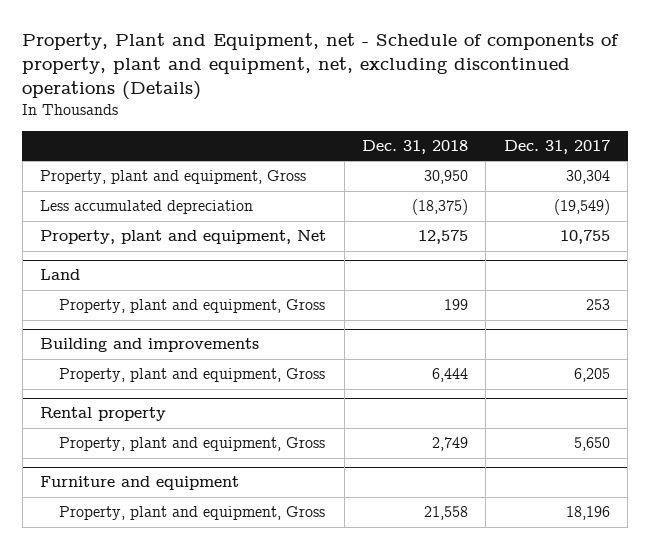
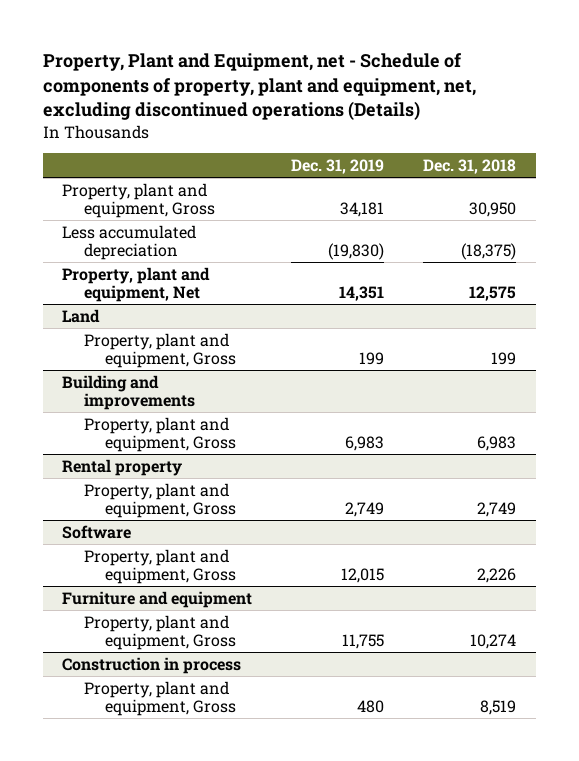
[503,139,610,154] Dec. 31, 2017 -> none
none -> [291,159,385,175] Dec. 31, 2019
[431,368,468,383] 6,444 -> [477,435,517,451] 6,983
none -> [62,524,132,539] Software
none -> [83,548,237,584] Property, plant and equipment, Gross
[423,506,468,521] 21,558 -> [470,633,517,649] 10,274
none -> [62,656,242,674] Construction in process
none -> [83,680,237,716] Property, plant and equipment, Gross

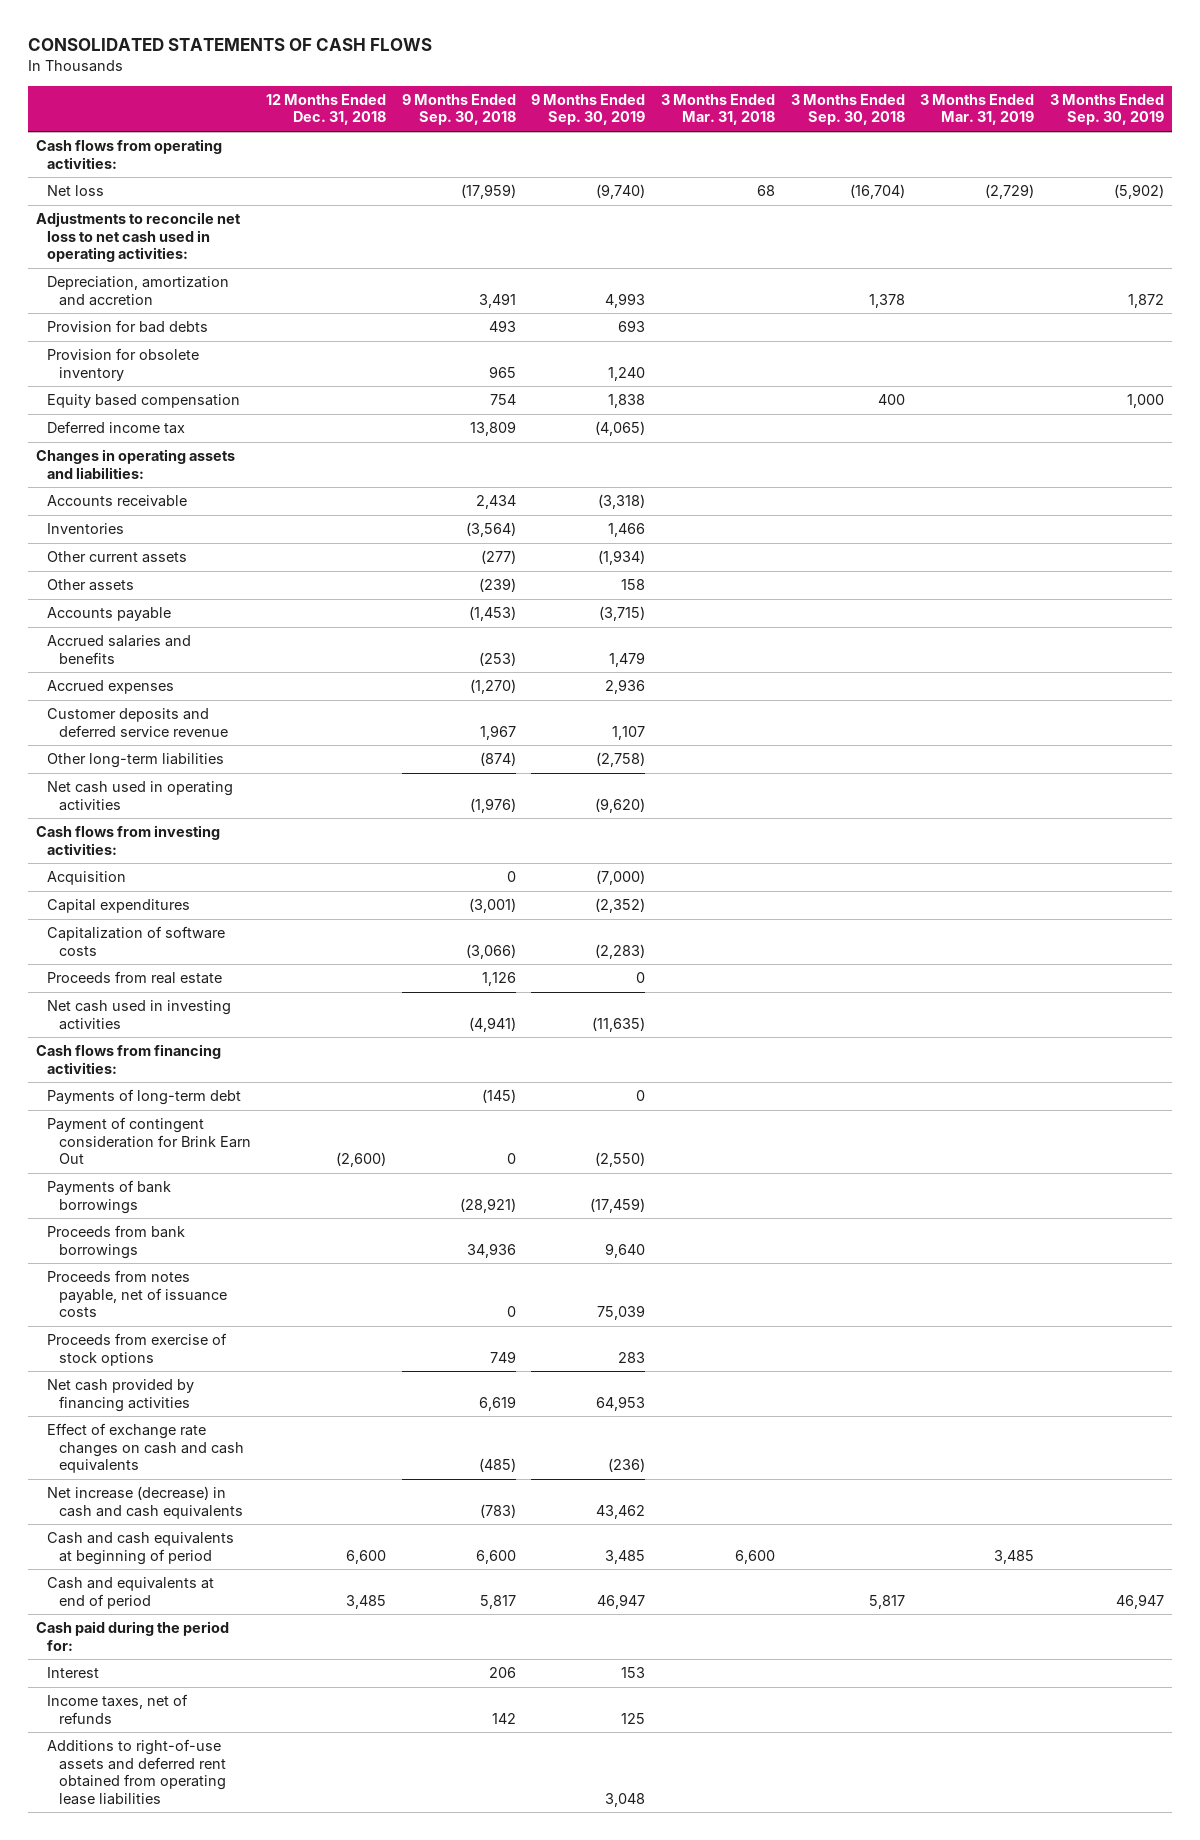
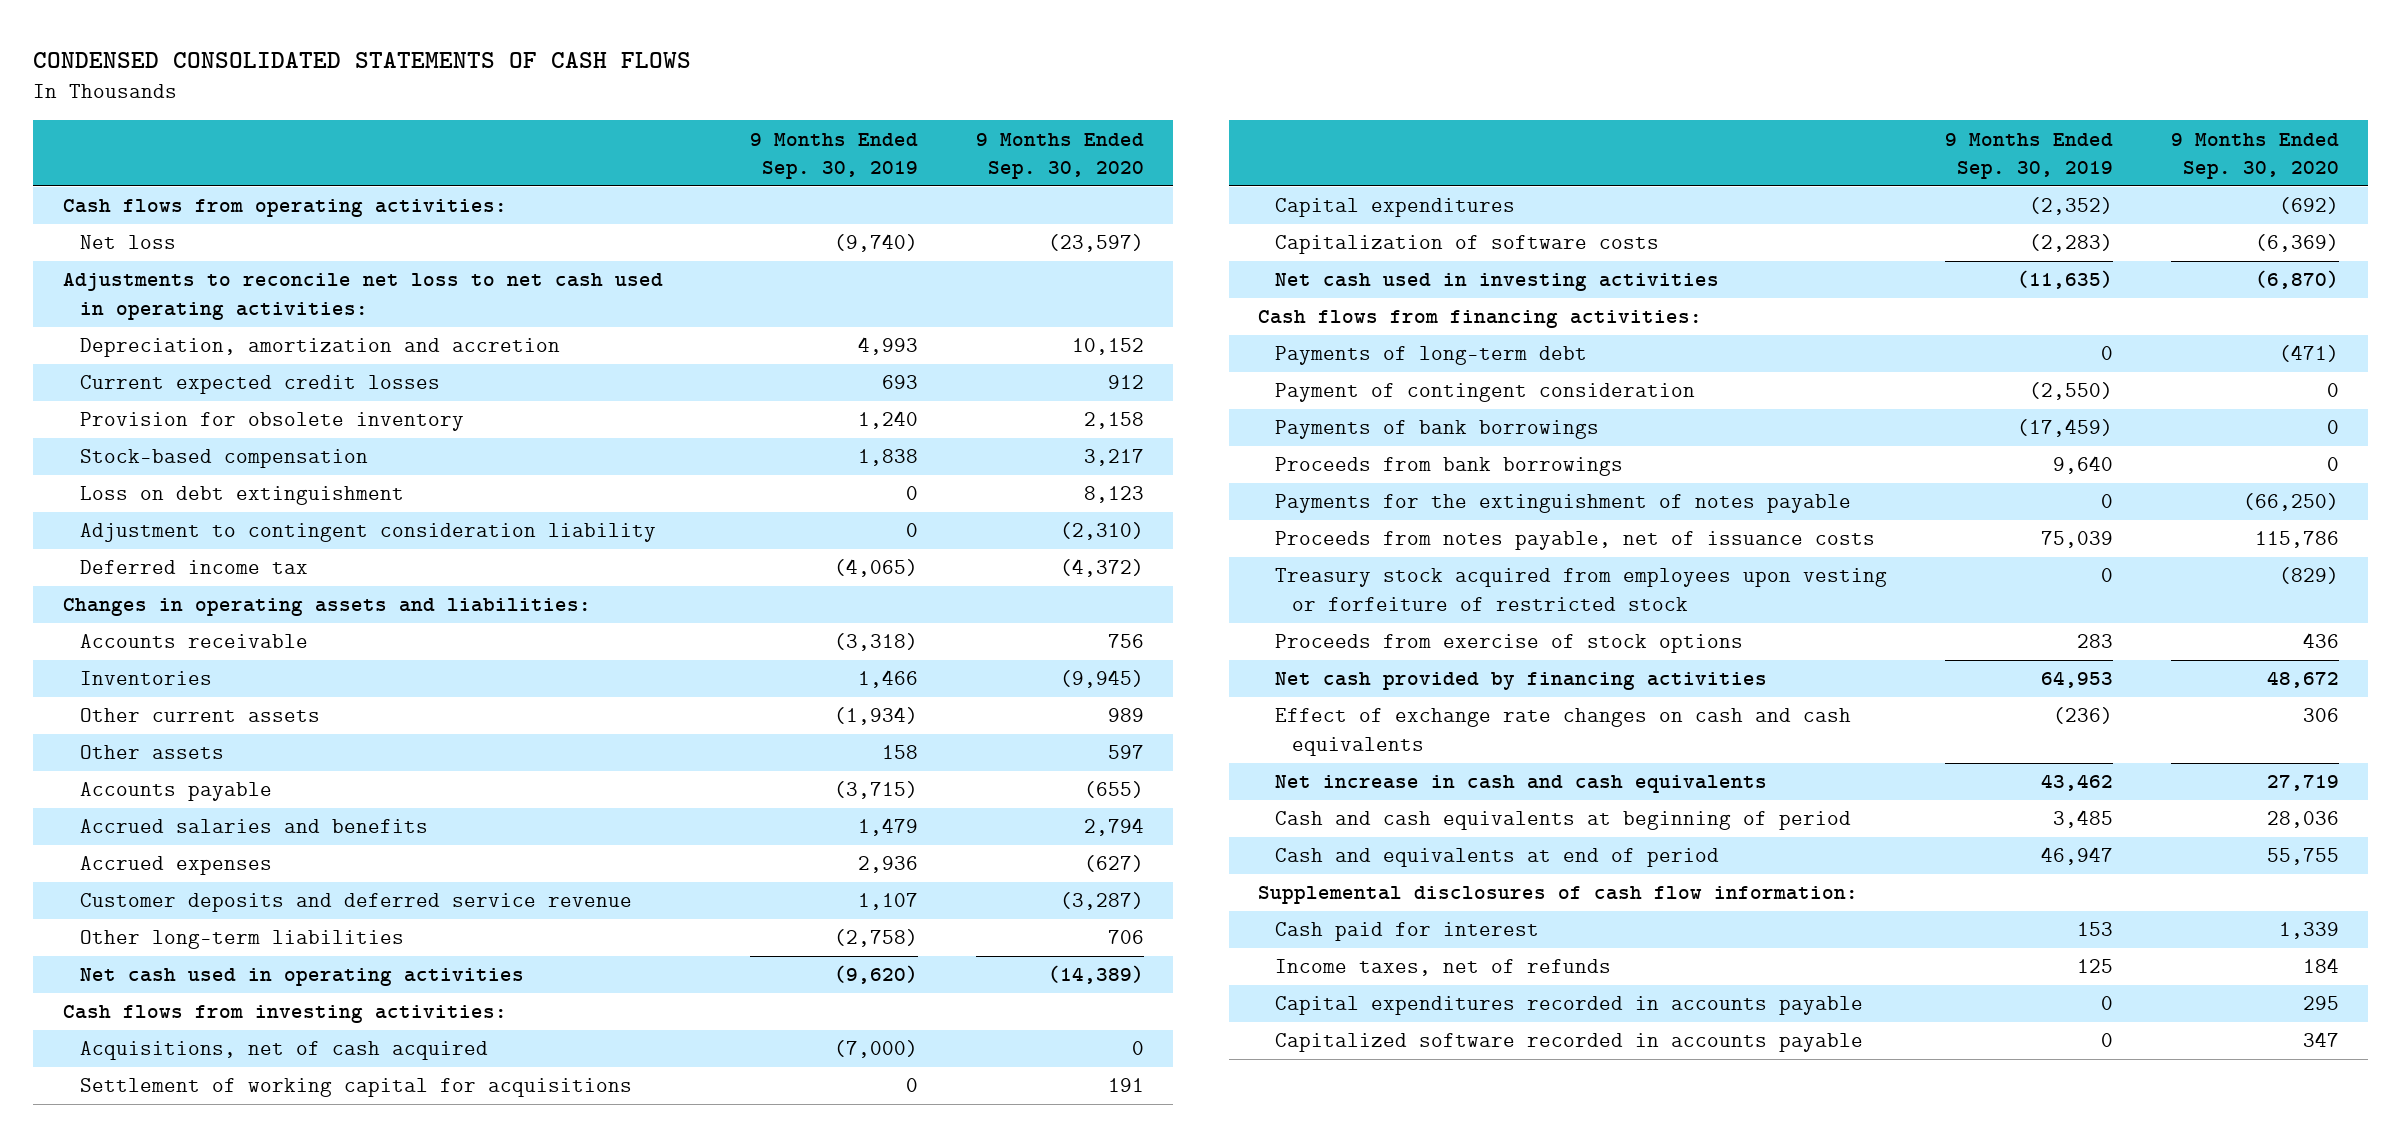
[28,38,433,52] CONSOLIDATED STATEMENTS OF CASH FLOWS -> [33,51,692,68] CONDENSED CONSOLIDATED STATEMENTS OF CASH FLOWS
[266,94,387,126] 12 Months Ended Dec. 31, 2018 -> none
[401,94,516,126] 9 Months Ended Sep. 30, 2018 -> none
[661,94,776,126] 3 Months Ended Mar. 31, 2018 -> none
[790,94,905,126] 3 Months Ended Sep. 30, 2018 -> none
[920,94,1035,126] 3 Months Ended Mar. 31, 2019 -> none
[1049,94,1164,126] 3 Months Ended Sep. 30, 2019 -> none
none -> [976,132,1145,179] 9 Months Ended Sep. 30, 2020
[47,320,209,334] Provision for bad debts -> [79,375,440,395] Current expected credit losses
[47,394,241,409] Equity based compensation -> [79,449,368,469] Stock-based compensation
none -> [79,486,404,506] Loss on debt extinguishment
none -> [79,523,656,543] Adjustment to contingent consideration liability
[47,871,127,886] Acquisition -> [79,1041,488,1061] Acquisitions, net of cash acquired
none -> [79,1078,632,1098] Settlement of working capital for acquisitions
[47,971,223,985] Proceeds from real estate -> none
[47,1117,251,1165] Payment of contingent consideration for Brink Earn Out -> [1274,383,1695,403] Payment of contingent consideration
none -> [1274,494,1851,514] Payments for the extinguishment of notes payable
none -> [1274,568,1887,611] Treasury stock acquired from employees upon vesting or forfeiture of restricted stock
[47,1486,243,1519] Net increase (decrease) in cash and cash equivalents -> [1274,775,1767,794] Net increase in cash and cash equivalents
[36,1621,230,1651] Cash paid during the period for: -> none
none -> [1257,886,1858,905] Supplemental disclosures of cash flow information:
[47,1667,100,1679] Interest -> [1274,922,1539,942] Cash paid for interest
[47,1739,226,1805] Additions to right-of-use assets and deferred rent obtained from operating lease liabilities -> none
none -> [1274,996,1863,1016] Capital expenditures recorded in accounts payable
none -> [1274,1033,1863,1053] Capitalized software recorded in accounts payable

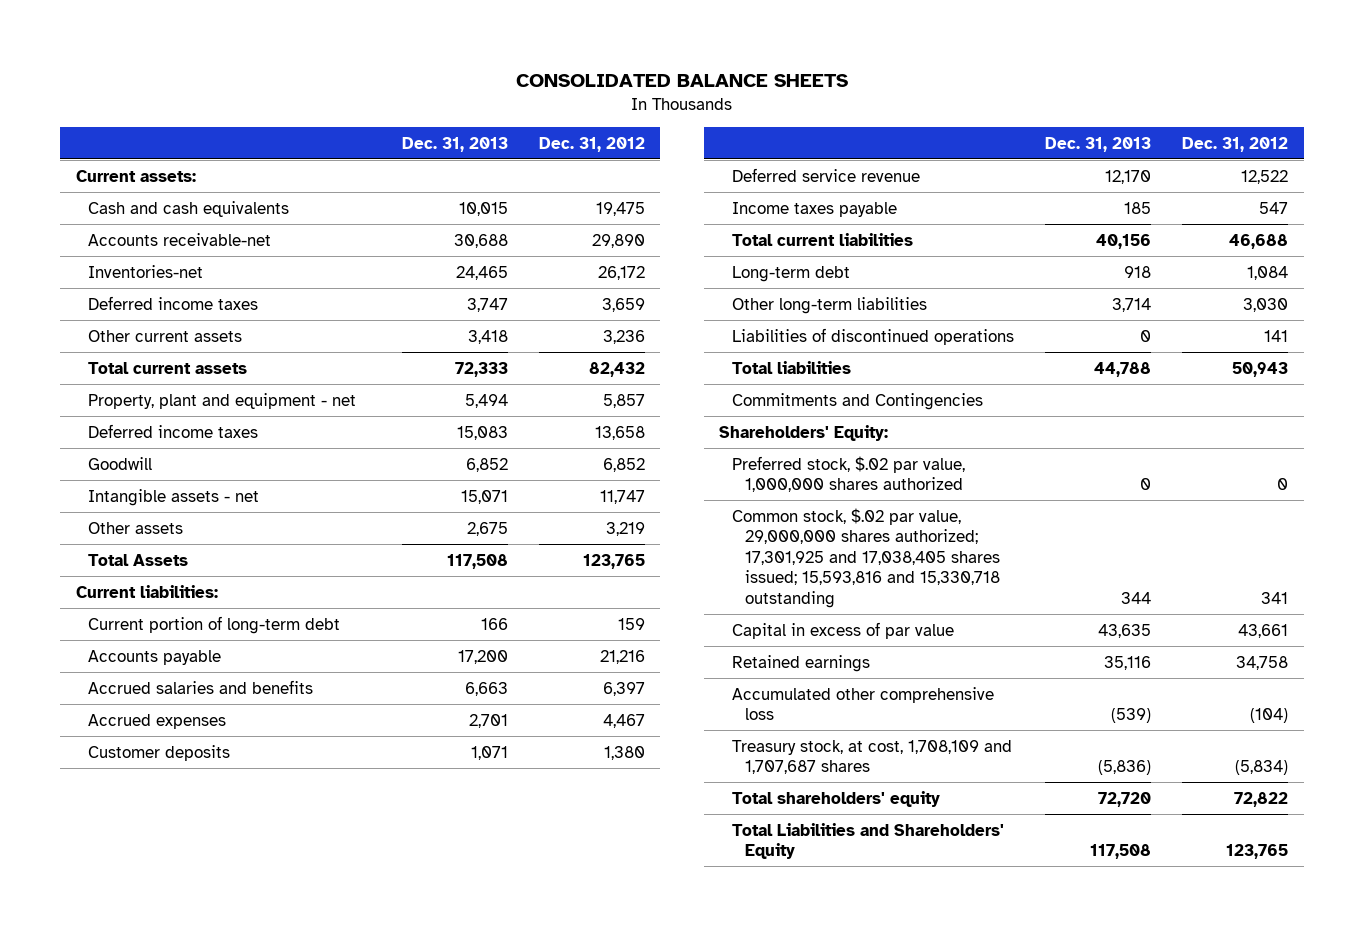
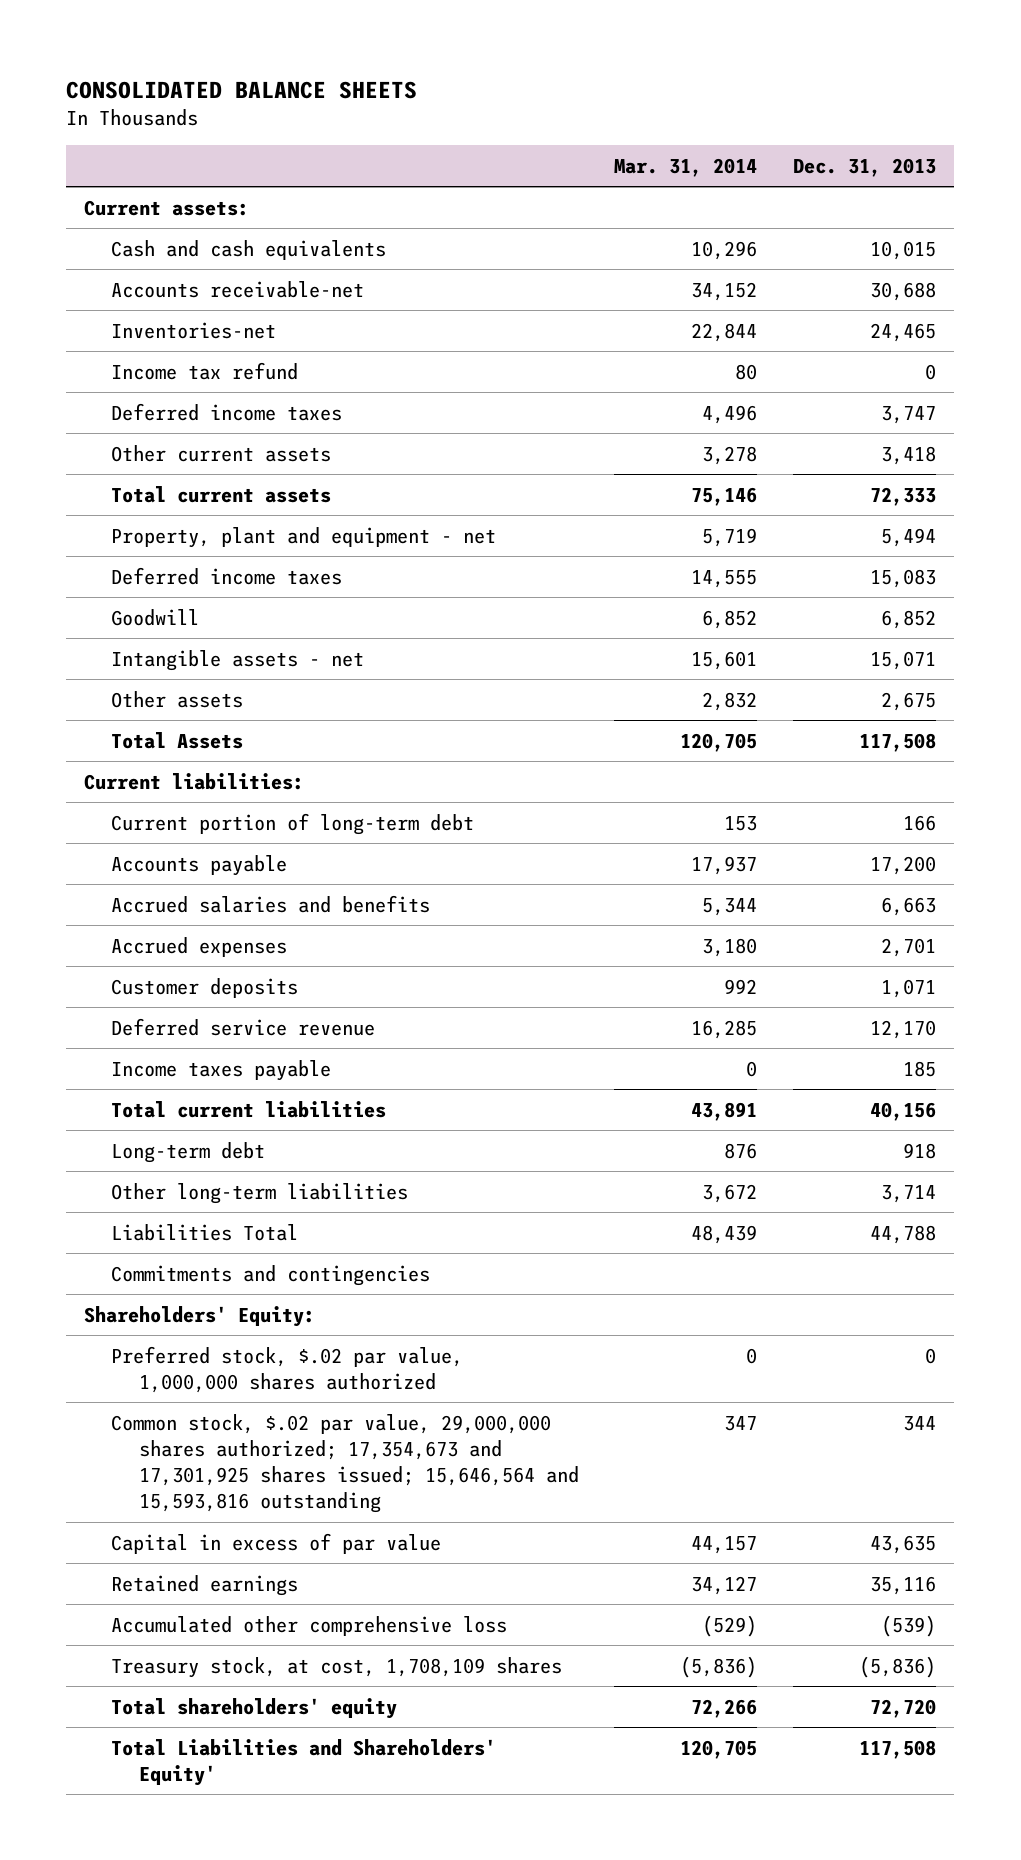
[538,137,645,153] Dec. 31, 2012 -> none
none -> [614,157,758,177] Mar. 31, 2014
none -> [111,361,299,380] Income tax refund
[731,327,1014,345] Liabilities of discontinued operations -> none
[731,360,851,374] Total liabilities -> [111,1223,299,1241] Liabilities Total
[731,392,983,410] Commitments and Contingencies -> [111,1264,431,1286] Commitments and contingencies
[731,507,1000,609] Common stock, $.02 par value, 29,000,000 shares authorized; 17,301,925 and 17,038,405 shares issued; 15,593,816 and 15,330,718 outstanding -> [111,1413,579,1514] Common stock, $.02 par value, 29,000,000 shares authorized; 17,354,673 and 17,301,925 shares issued; 15,646,564 and 15,593,816 outstanding
[731,739,1012,775] Treasury stock, at cost, 1,708,109 and 1,707,687 shares -> [111,1656,563,1678] Treasury stock, at cost, 1,708,109 shares
[731,822,1004,860] Total Liabilities and Shareholders' Equity -> [111,1738,497,1786] Total Liabilities and Shareholders' Equity'

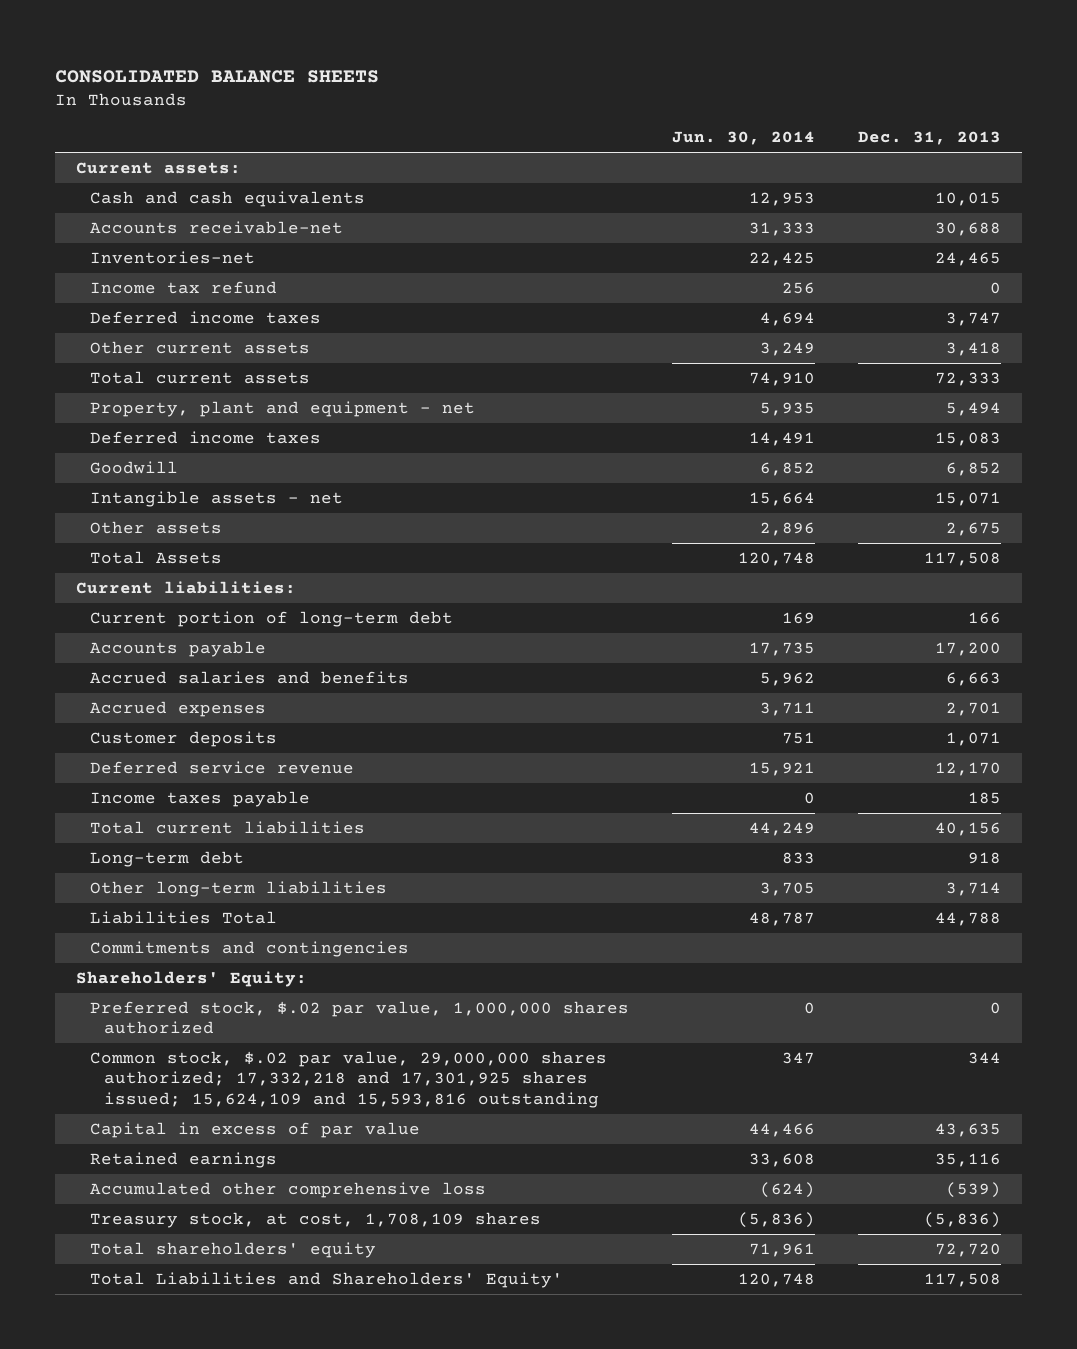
[614,157,758,177] Mar. 31, 2014 -> none
none -> [671,131,815,146] Jun. 30, 2014
[111,1413,579,1514] Common stock, $.02 par value, 29,000,000 shares authorized; 17,354,673 and 17,301,925 shares issued; 15,646,564 and 15,593,816 outstanding -> [89,1050,607,1108] Common stock, $.02 par value, 29,000,000 shares authorized; 17,332,218 and 17,301,925 shares issued; 15,624,109 and 15,593,816 outstanding

